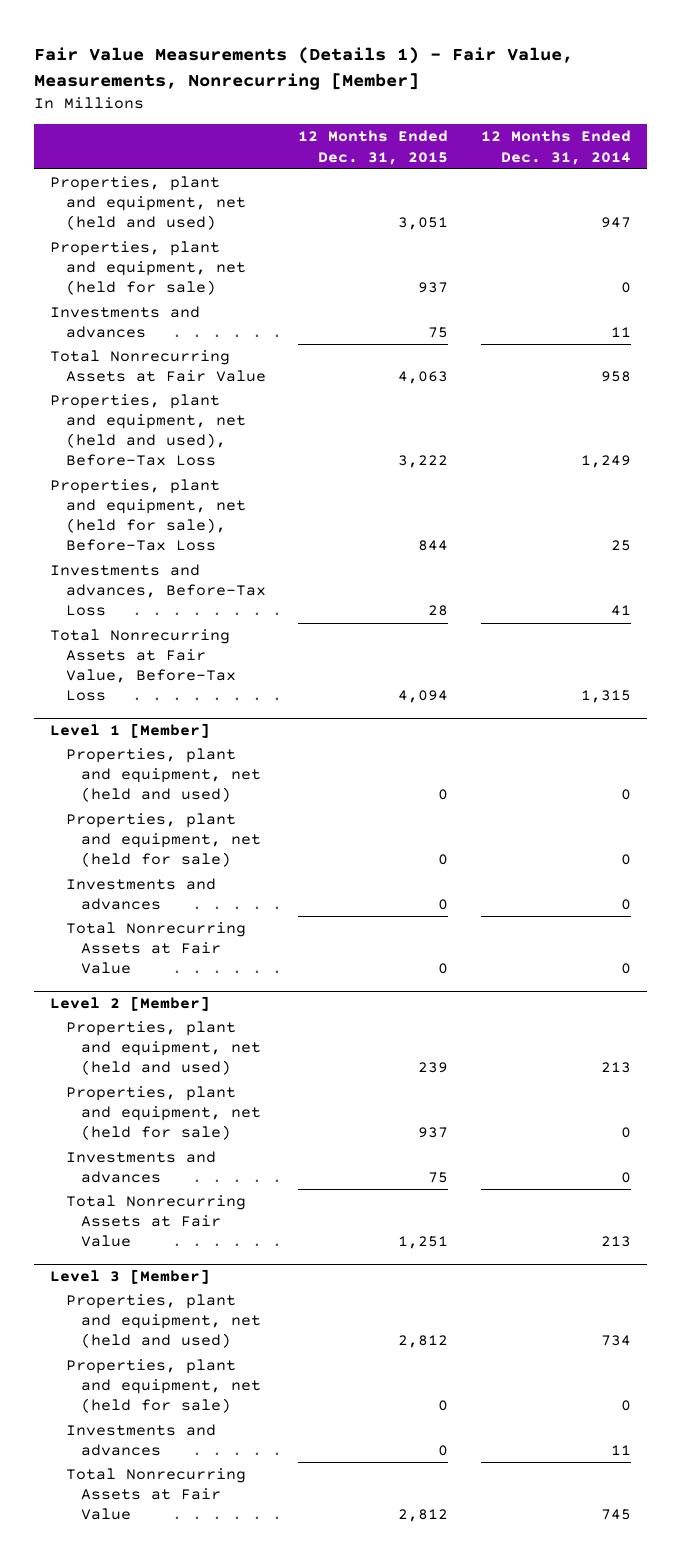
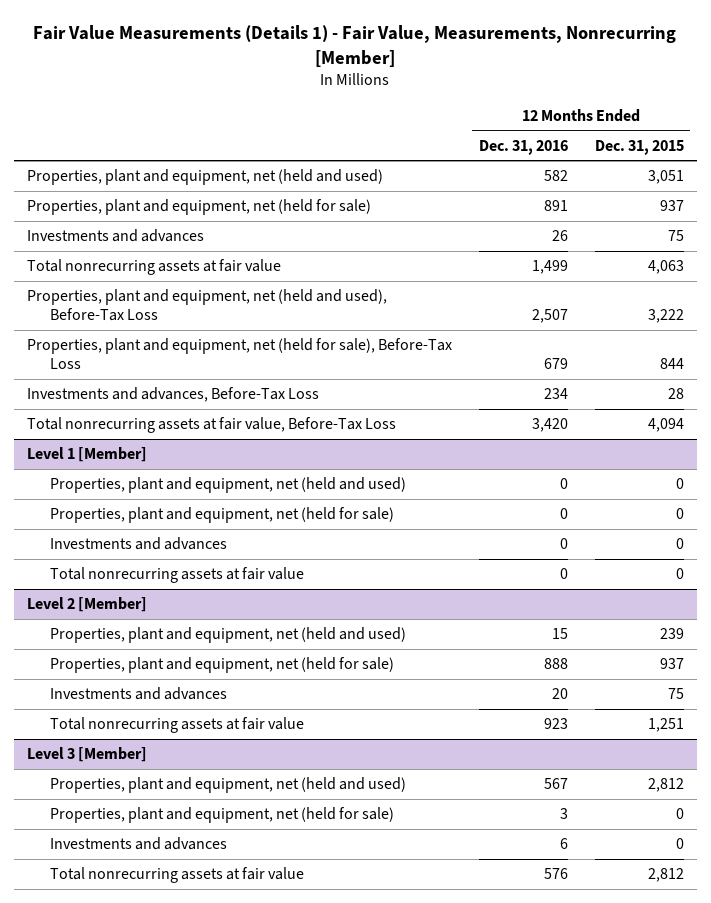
[480,130,631,165] 12 Months Ended Dec. 31, 2014 -> none
none -> [478,139,568,155] Dec. 31, 2016
[50,350,266,383] Total Nonrecurring Assets at Fair Value -> [27,259,282,276] Total nonrecurring assets at fair value
[50,629,236,702] Total Nonrecurring Assets at Fair Value, Before-Tax Loss -> [27,417,397,434] Total nonrecurring assets at fair value, Before-Tax Loss
[65,922,246,975] Total Nonrecurring Assets at Fair Value -> [50,567,305,584] Total nonrecurring assets at fair value
[65,1195,246,1248] Total Nonrecurring Assets at Fair Value -> [50,717,305,734] Total nonrecurring assets at fair value
[65,1468,246,1521] Total Nonrecurring Assets at Fair Value -> [50,867,305,884] Total nonrecurring assets at fair value

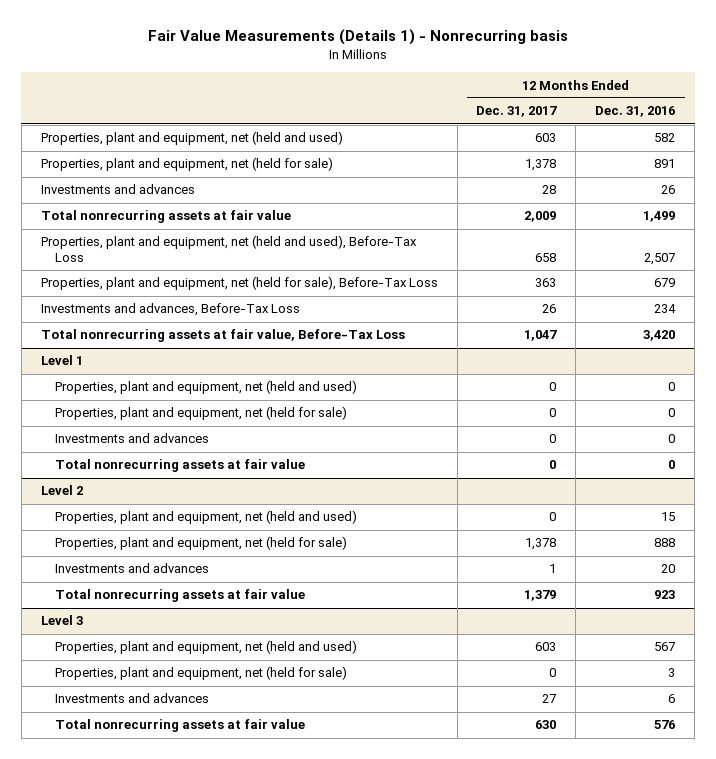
[33,24,677,67] Fair Value Measurements (Details 1) - Fair Value, Measurements, Nonrecurring [Member] -> [147,29,568,46] Fair Value Measurements (Details 1) - Nonrecurring basis
[594,139,684,155] Dec. 31, 2015 -> none
none -> [476,106,558,118] Dec. 31, 2017
[27,447,148,463] Level 1 [Member] -> [40,355,83,366] Level 1
[27,597,148,613] Level 2 [Member] -> [40,485,83,496] Level 2
[27,747,148,763] Level 3 [Member] -> [40,615,83,626] Level 3

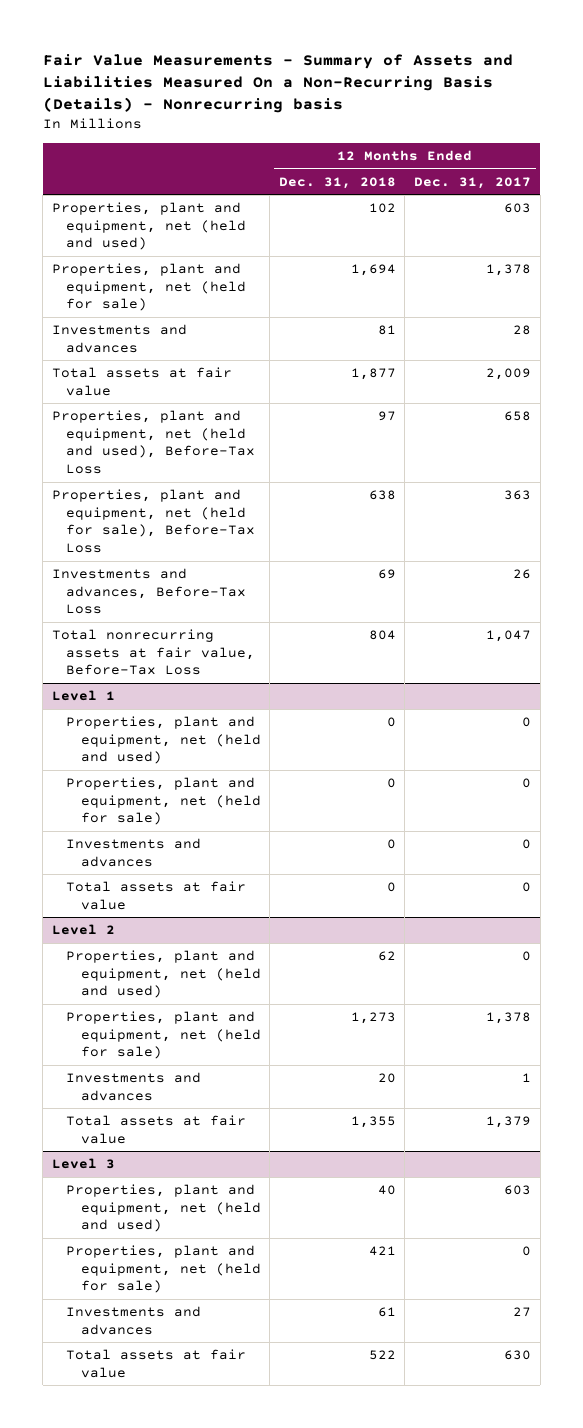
[147,29,568,46] Fair Value Measurements (Details 1) - Nonrecurring basis -> [42,53,513,114] Fair Value Measurements - Summary of Assets and Liabilities Measured On a Non-Recurring Basis (Details) - Nonrecurring basis
[595,106,676,118] Dec. 31, 2016 -> none
none -> [278,176,396,189] Dec. 31, 2018
[40,210,291,224] Total nonrecurring assets at fair value -> [51,367,232,396] Total assets at fair value
[54,459,305,473] Total nonrecurring assets at fair value -> [66,881,247,910] Total assets at fair value
[54,589,305,603] Total nonrecurring assets at fair value -> [66,1115,247,1144] Total assets at fair value
[54,719,305,733] Total nonrecurring assets at fair value -> [66,1349,247,1378] Total assets at fair value

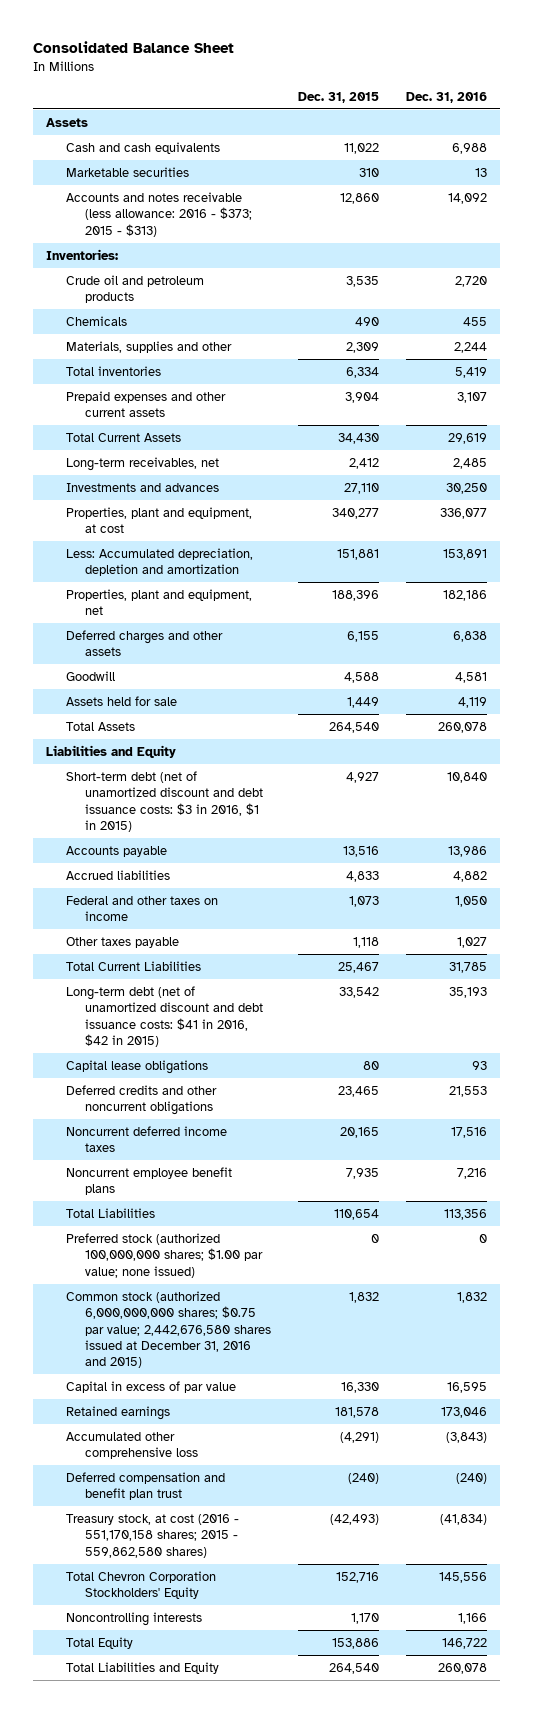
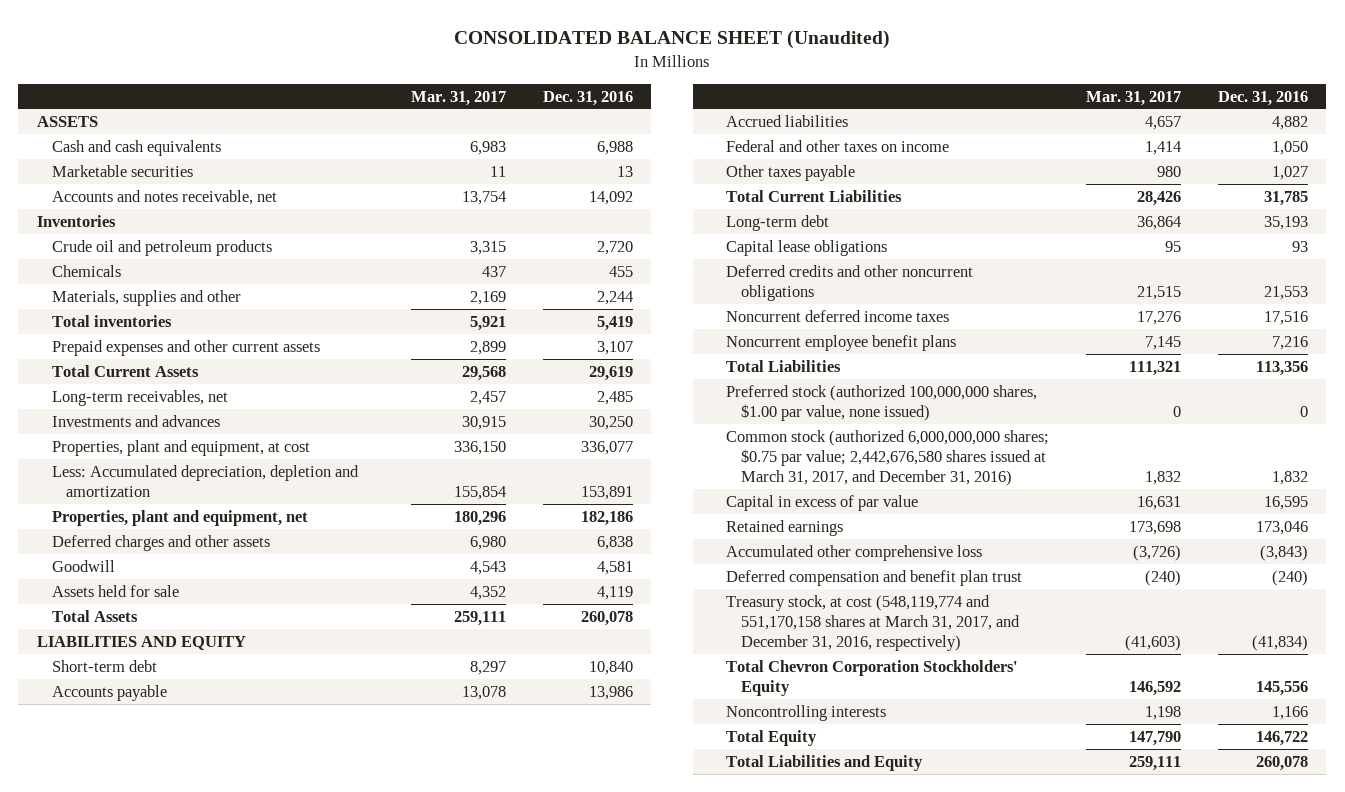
[33,41,235,54] Consolidated Balance Sheet -> [454,30,891,50] CONSOLIDATED BALANCE SHEET (Unaudited)
[297,91,379,103] Dec. 31, 2015 -> none
none -> [411,90,507,106] Mar. 31, 2017
[46,117,89,127] Assets -> [36,115,98,127] ASSETS
[65,191,253,237] Accounts and notes receivable (less allowance: 2016 - $373; 2015 - $313) -> [51,189,277,205] Accounts and notes receivable, net
[46,248,119,260] Inventories: -> [36,214,116,227] Inventories
[46,744,177,758] Liabilities and Equity -> [36,635,246,650] LIABILITIES AND EQUITY
[65,770,264,832] Short-term debt (net of unamortized discount and debt issuance costs: $3 in 2016, $1 in 2015) -> [51,659,157,672] Short-term debt
[65,985,264,1047] Long-term debt (net of unamortized discount and debt issuance costs: $41 in 2016, $42 in 2015) -> [726,214,830,231] Long-term debt
[65,1232,264,1278] Preferred stock (authorized 100,000,000 shares; $1.00 par value; none issued) -> [726,384,1038,421] Preferred stock (authorized 100,000,000 shares, $1.00 par value, none issued)
[65,1290,272,1369] Common stock (authorized 6,000,000,000 shares; $0.75 par value; 2,442,676,580 shares issued at December 31, 2016 and 2015) -> [726,429,1050,487] Common stock (authorized 6,000,000,000 shares; $0.75 par value; 2,442,676,580 shares issued at March 31, 2017, and December 31, 2016)
[65,1513,239,1558] Treasury stock, at cost (2016 - 551,170,158 shares; 2015 - 559,862,580 shares) -> [726,594,1021,652] Treasury stock, at cost (548,119,774 and 551,170,158 shares at March 31, 2017, and December 31, 2016, respectively)

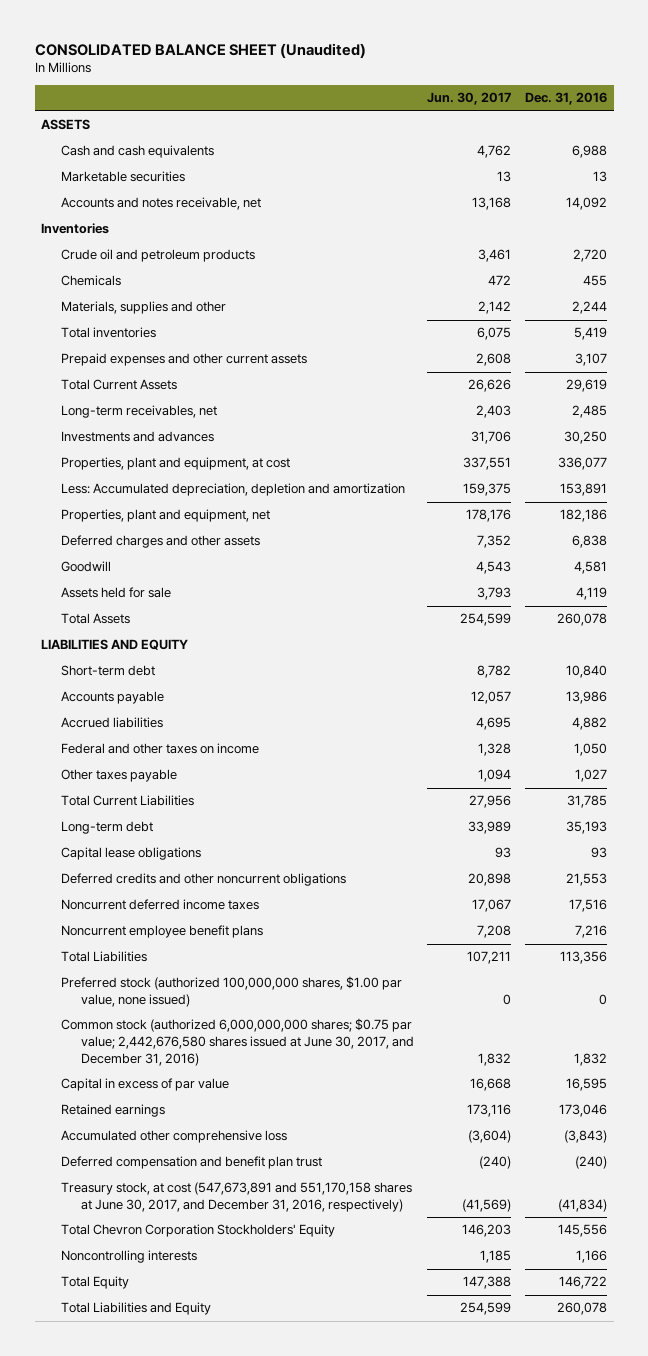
[411,90,507,106] Mar. 31, 2017 -> none
none -> [427,92,512,106] Jun. 30, 2017
[726,429,1050,487] Common stock (authorized 6,000,000,000 shares; $0.75 par value; 2,442,676,580 shares issued at March 31, 2017, and December 31, 2016) -> [61,1018,414,1066] Common stock (authorized 6,000,000,000 shares; $0.75 par value; 2,442,676,580 shares issued at June 30, 2017, and December 31, 2016)
[726,594,1021,652] Treasury stock, at cost (548,119,774 and 551,170,158 shares at March 31, 2017, and December 31, 2016, respectively) -> [61,1182,413,1213] Treasury stock, at cost (547,673,891 and 551,170,158 shares at June 30, 2017, and December 31, 2016, respectively)

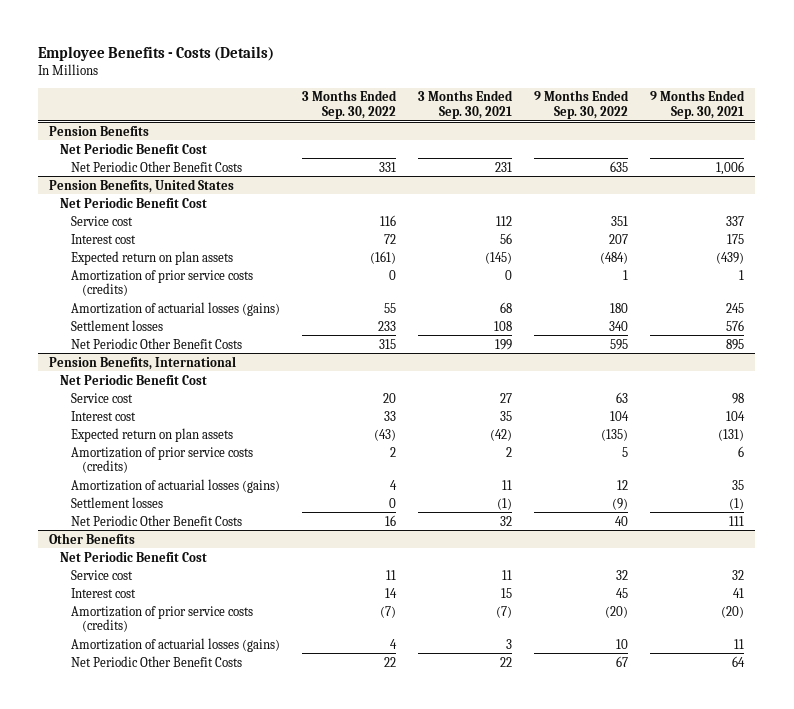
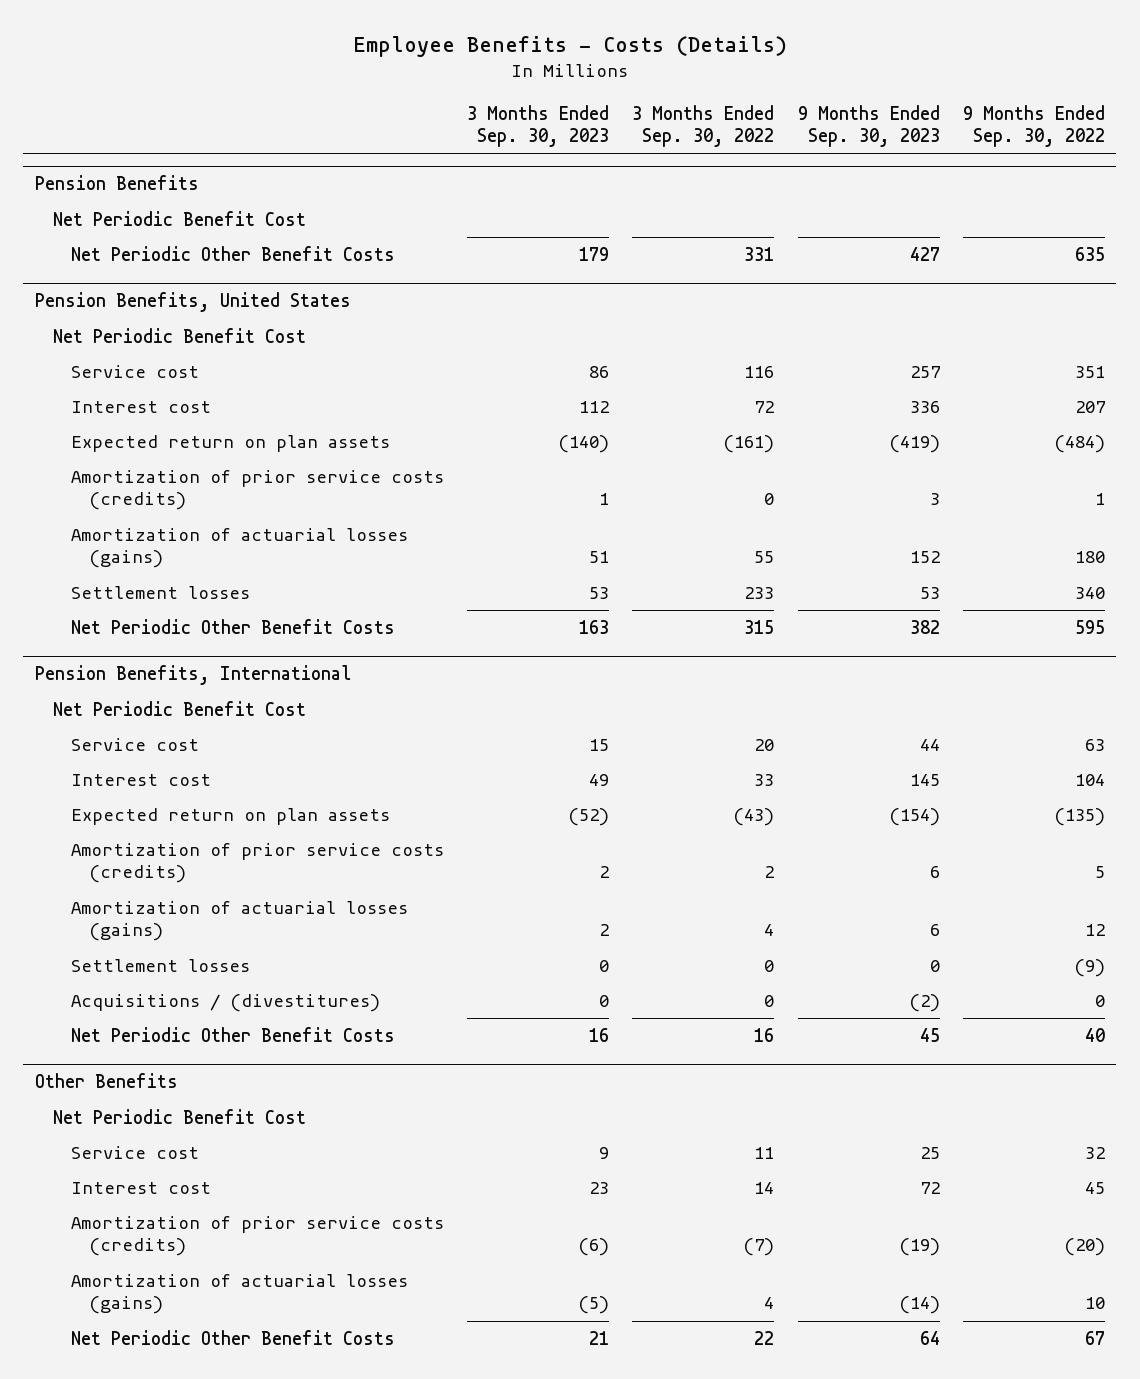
[418,90,514,120] 3 Months Ended Sep. 30, 2021 -> none
[650,90,746,120] 9 Months Ended Sep. 30, 2021 -> none
none -> [467,105,610,148] 3 Months Ended Sep. 30, 2023
none -> [797,105,940,148] 9 Months Ended Sep. 30, 2023
none -> [70,994,380,1013] Acquisitions / (divestitures)

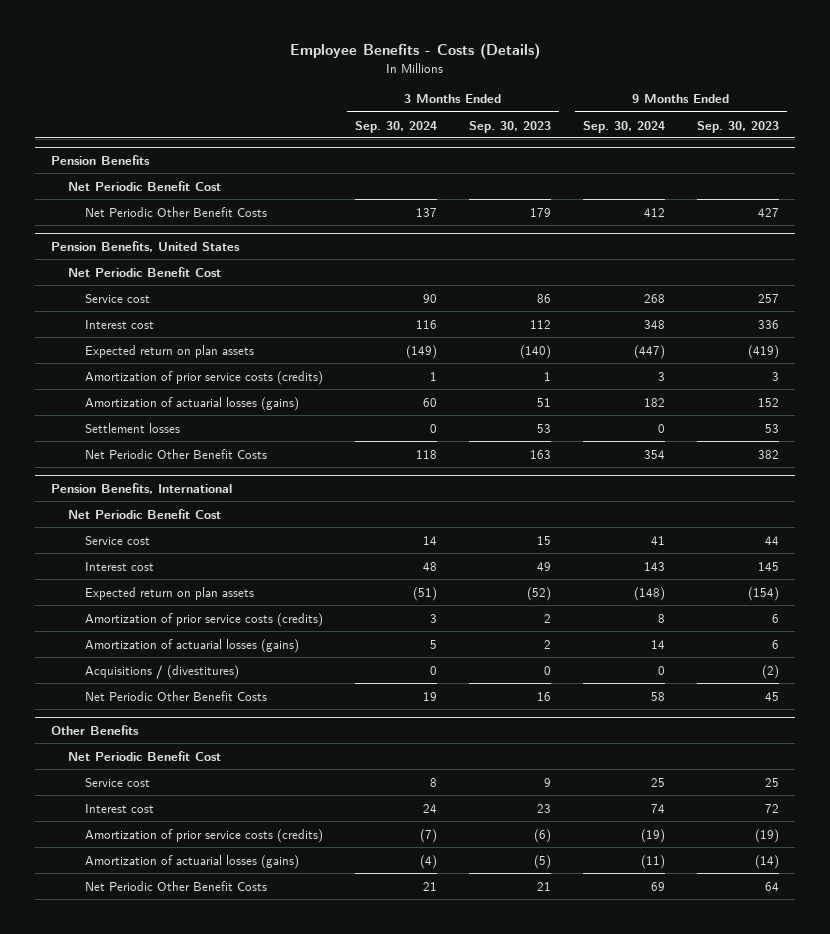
[632,105,775,148] 3 Months Ended Sep. 30, 2022 -> none
[962,105,1105,148] 9 Months Ended Sep. 30, 2022 -> none
none -> [355,120,438,133] Sep. 30, 2024
none -> [582,120,665,133] Sep. 30, 2024
[70,959,250,973] Settlement losses -> none

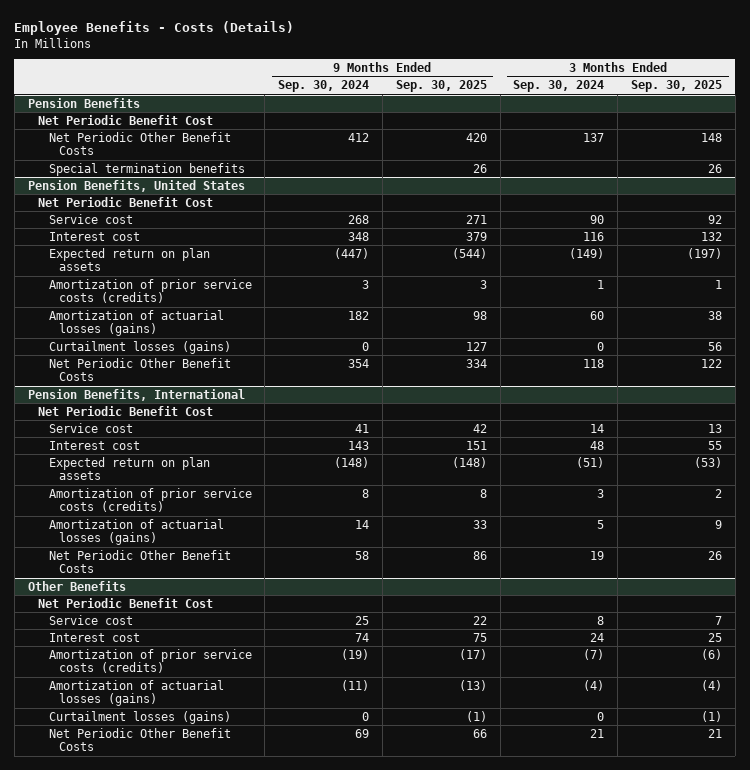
[468,120,551,133] Sep. 30, 2023 -> none
[696,120,779,133] Sep. 30, 2023 -> none
none -> [395,80,487,93] Sep. 30, 2025
none -> [630,80,722,93] Sep. 30, 2025
none -> [48,162,245,176] Special termination benefits
[85,422,181,433] Settlement losses -> none
none -> [48,340,231,354] Curtailment losses (gains)
[85,664,240,679] Acquisitions / (divestitures) -> none
none -> [48,710,231,724] Curtailment losses (gains)

